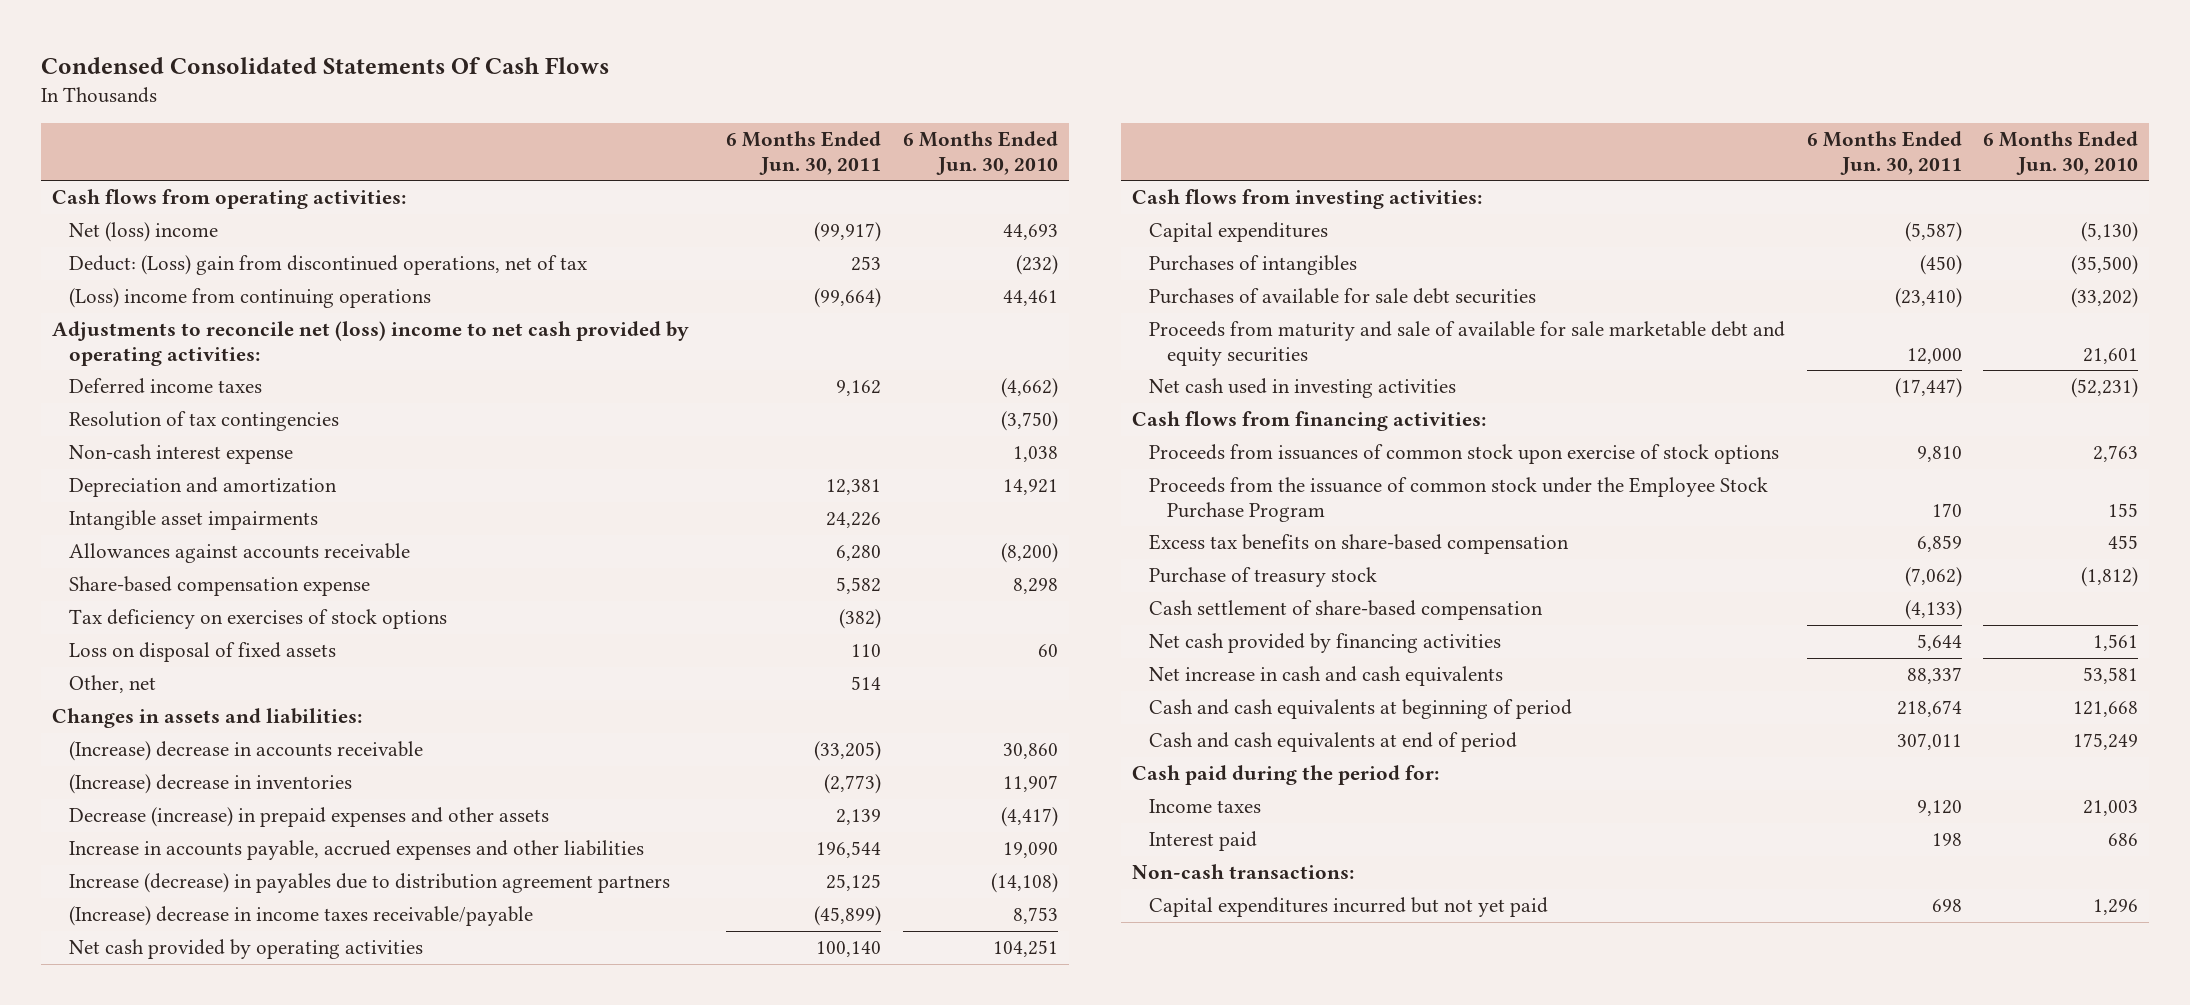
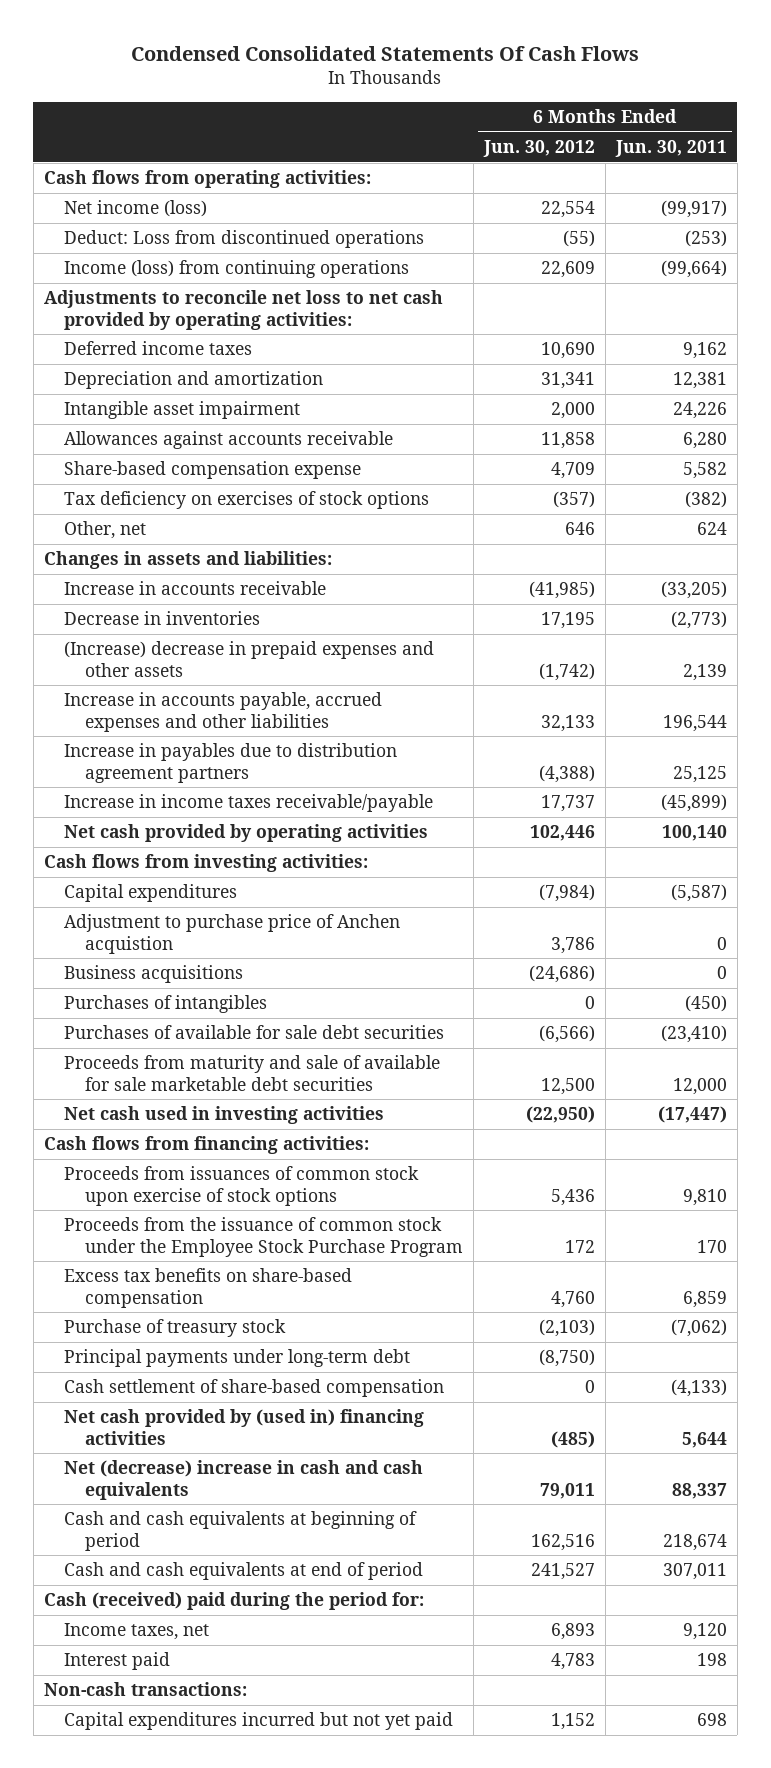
[902,131,1058,175] 6 Months Ended Jun. 30, 2010 -> none
none -> [482,140,595,158] Jun. 30, 2012
[69,222,219,243] Net (loss) income -> [64,200,208,218] Net income (loss)
[69,255,588,276] Deduct: (Loss) gain from discontinued operations, net of tax -> [64,230,425,249] Deduct: Loss from discontinued operations
[851,256,882,272] 253 -> [684,230,727,248] (253)
[69,288,432,309] (Loss) income from continuing operations -> [64,260,410,279] Income (loss) from continuing operations
[51,321,689,366] Adjustments to reconcile net (loss) income to net cash provided by operating activities: -> [43,290,443,330] Adjustments to reconcile net loss to net cash provided by operating activities:
[69,411,340,432] Resolution of tax contingencies -> none
[69,444,294,465] Non-cash interest expense -> none
[69,510,319,531] Intangible asset impairments -> [64,401,301,420] Intangible asset impairment
[69,642,337,663] Loss on disposal of fixed assets -> none
[851,676,882,691] 514 -> [696,522,727,536] 624
[69,741,424,762] (Increase) decrease in accounts receivable -> [64,581,327,596] Increase in accounts receivable
[69,774,353,795] (Increase) decrease in inventories -> [64,611,261,626] Decrease in inventories
[69,807,550,828] Decrease (increase) in prepaid expenses and other assets -> [64,641,435,677] (Increase) decrease in prepaid expenses and other assets
[69,873,671,894] Increase (decrease) in payables due to distribution agreement partners -> [64,743,398,783] Increase in payables due to distribution agreement partners
[69,906,534,927] (Increase) decrease in income taxes receivable/payable -> [64,794,434,813] Increase in income taxes receivable/payable
none -> [64,914,401,954] Adjustment to purchase price of Anchen acquistion
none -> [64,965,244,984] Business acquisitions
[1149,321,1786,366] Proceeds from maturity and sale of available for sale marketable debt and equity securities -> [64,1055,441,1091] Proceeds from maturity and sale of available for sale marketable debt securities
none -> [64,1349,411,1368] Principal payments under long-term debt
[1149,633,1502,654] Net cash provided by financing activities -> [64,1409,425,1445] Net cash provided by (used in) financing activities
[1149,666,1504,687] Net increase in cash and cash equivalents -> [64,1460,424,1500] Net (decrease) increase in cash and cash equivalents
[1132,765,1440,786] Cash paid during the period for: -> [43,1592,424,1611] Cash (received) paid during the period for:
[1149,799,1262,814] Income taxes -> [64,1623,210,1641] Income taxes, net

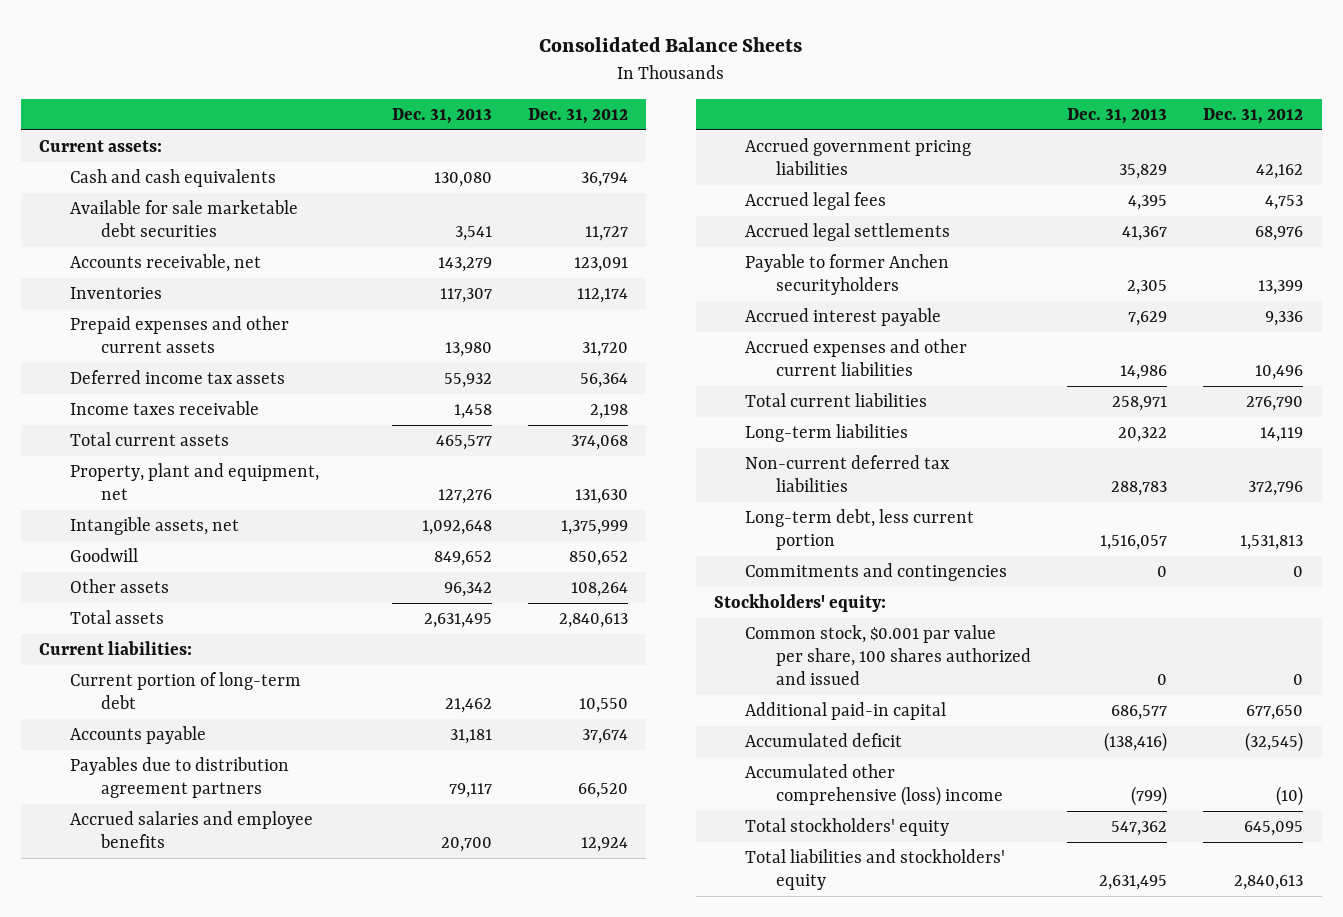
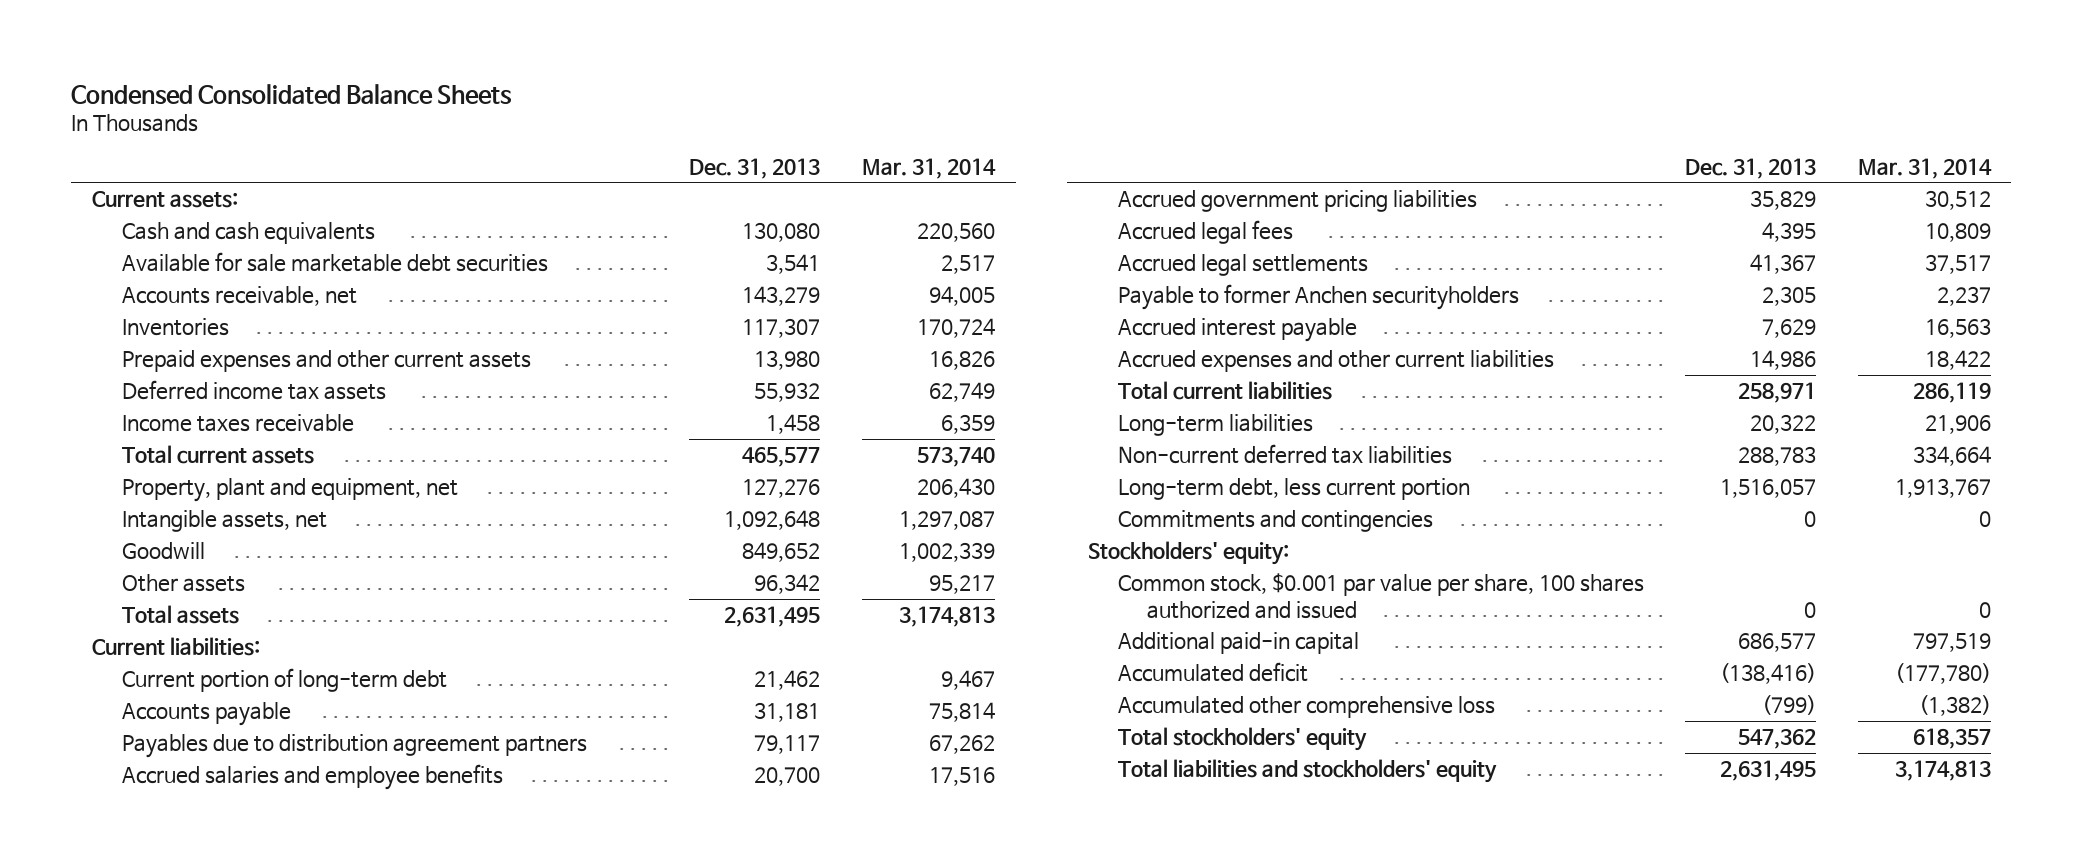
[539,37,803,53] Consolidated Balance Sheets -> [71,83,513,105] Condensed Consolidated Balance Sheets
[528,107,629,124] Dec. 31, 2012 -> none
none -> [861,158,996,180] Mar. 31, 2014
[745,764,1003,807] Accumulated other comprehensive (loss) income -> [1117,696,1495,719] Accumulated other comprehensive loss

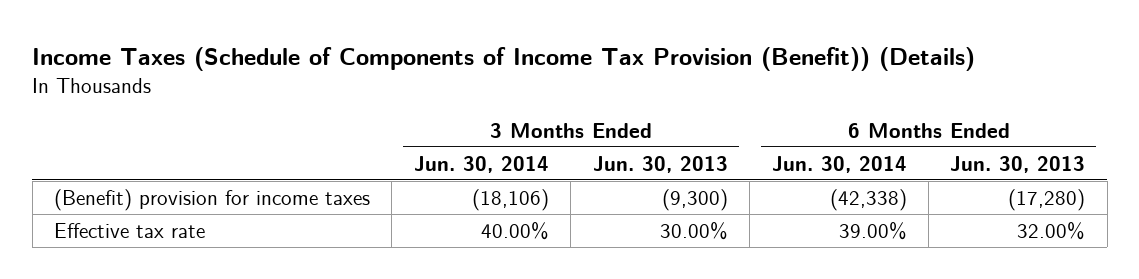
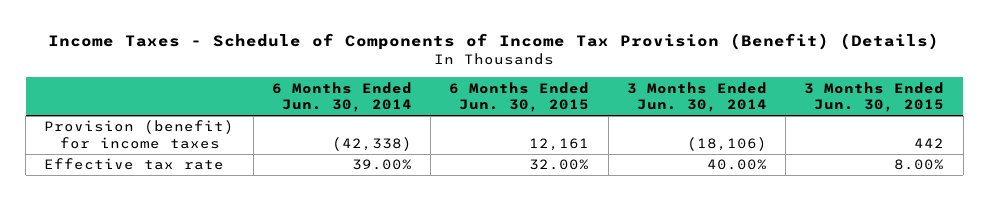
[32,46,976,71] Income Taxes (Schedule of Components of Income Tax Provision (Benefit)) (Details) -> [48,33,940,51] Income Taxes - Schedule of Components of Income Tax Provision (Benefit) (Details)
[592,155,728,173] Jun. 30, 2013 -> none
[950,155,1086,173] Jun. 30, 2013 -> none
none -> [449,81,590,113] 6 Months Ended Jun. 30, 2015
none -> [804,81,945,113] 3 Months Ended Jun. 30, 2015
[53,188,370,211] (Benefit) provision for income taxes -> [44,120,235,149] Provision (benefit) for income taxes

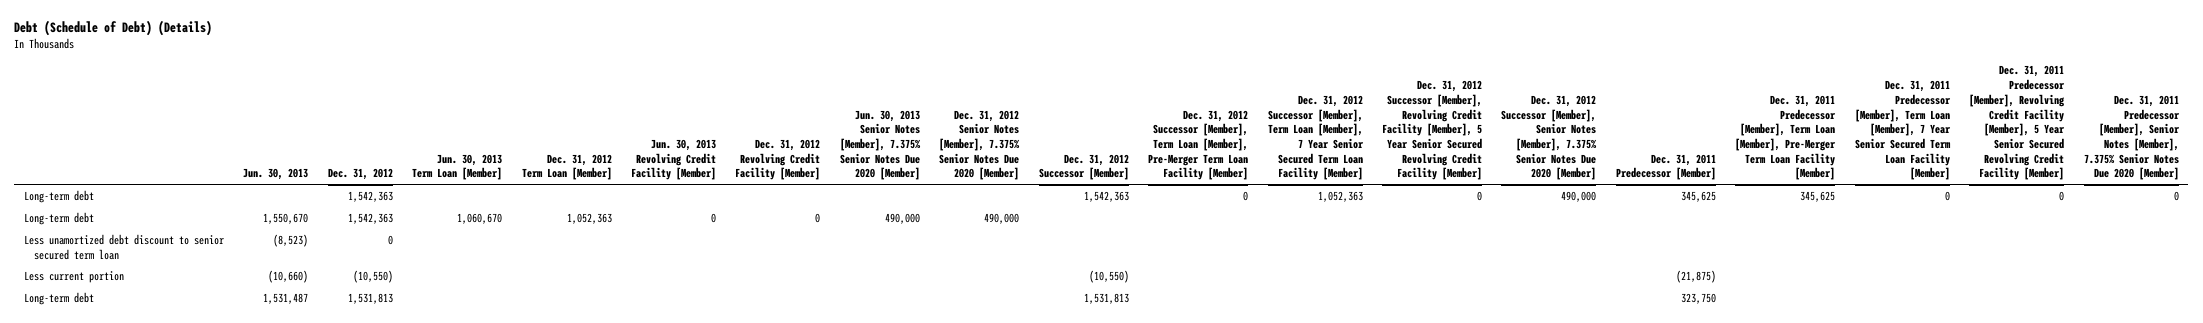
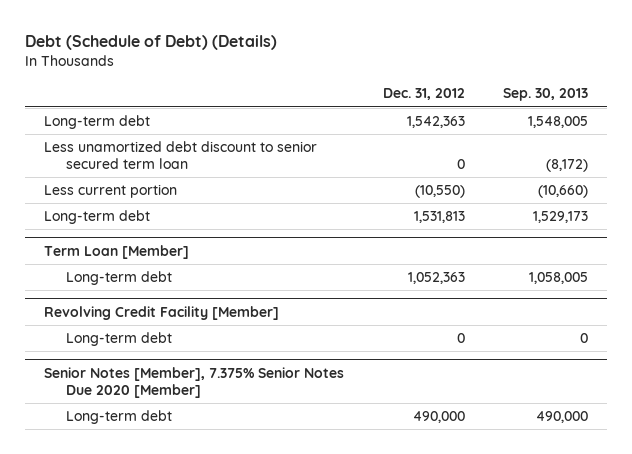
[243,168,309,181] Jun. 30, 2013 -> none
[412,153,503,181] Jun. 30, 2013 Term Loan [Member] -> none
[521,153,612,181] Dec. 31, 2012 Term Loan [Member] -> none
[631,138,717,181] Jun. 30, 2013 Revolving Credit Facility [Member] -> none
[735,138,821,181] Dec. 31, 2012 Revolving Credit Facility [Member] -> none
[839,109,921,181] Jun. 30, 2013 Senior Notes [Member], 7.375% Senior Notes Due 2020 [Member] -> none
[939,109,1021,181] Dec. 31, 2012 Senior Notes [Member], 7.375% Senior Notes Due 2020 [Member] -> none
[1038,153,1129,181] Dec. 31, 2012 Successor [Member] -> none
[1148,109,1249,181] Dec. 31, 2012 Successor [Member], Term Loan [Member], Pre-Merger Term Loan Facility [Member] -> none
[1267,94,1364,181] Dec. 31, 2012 Successor [Member], Term Loan [Member], 7 Year Senior Secured Term Loan Facility [Member] -> none
[1382,80,1483,181] Dec. 31, 2012 Successor [Member], Revolving Credit Facility [Member], 5 Year Senior Secured Revolving Credit Facility [Member] -> none
[1501,94,1598,181] Dec. 31, 2012 Successor [Member], Senior Notes [Member], 7.375% Senior Notes Due 2020 [Member] -> none
[1615,153,1716,181] Dec. 31, 2011 Predecessor [Member] -> none
[1735,94,1837,181] Dec. 31, 2011 Predecessor [Member], Term Loan [Member], Pre-Merger Term Loan Facility [Member] -> none
[1854,80,1951,181] Dec. 31, 2011 Predecessor [Member], Term Loan [Member], 7 Year Senior Secured Term Loan Facility [Member] -> none
[1969,65,2066,181] Dec. 31, 2011 Predecessor [Member], Revolving Credit Facility [Member], 5 Year Senior Secured Revolving Credit Facility [Member] -> none
[2083,94,2180,181] Dec. 31, 2011 Predecessor [Member], Senior Notes [Member], 7.375% Senior Notes Due 2020 [Member] -> none
none -> [503,88,589,102] Sep. 30, 2013
[23,211,94,225] Long-term debt -> none
none -> [44,244,190,259] Term Loan [Member]
none -> [65,271,172,286] Long-term debt
none -> [44,305,280,320] Revolving Credit Facility [Member]
none -> [65,332,172,347] Long-term debt
none -> [44,366,345,398] Senior Notes [Member], 7.375% Senior Notes Due 2020 [Member]
none -> [65,410,172,425] Long-term debt

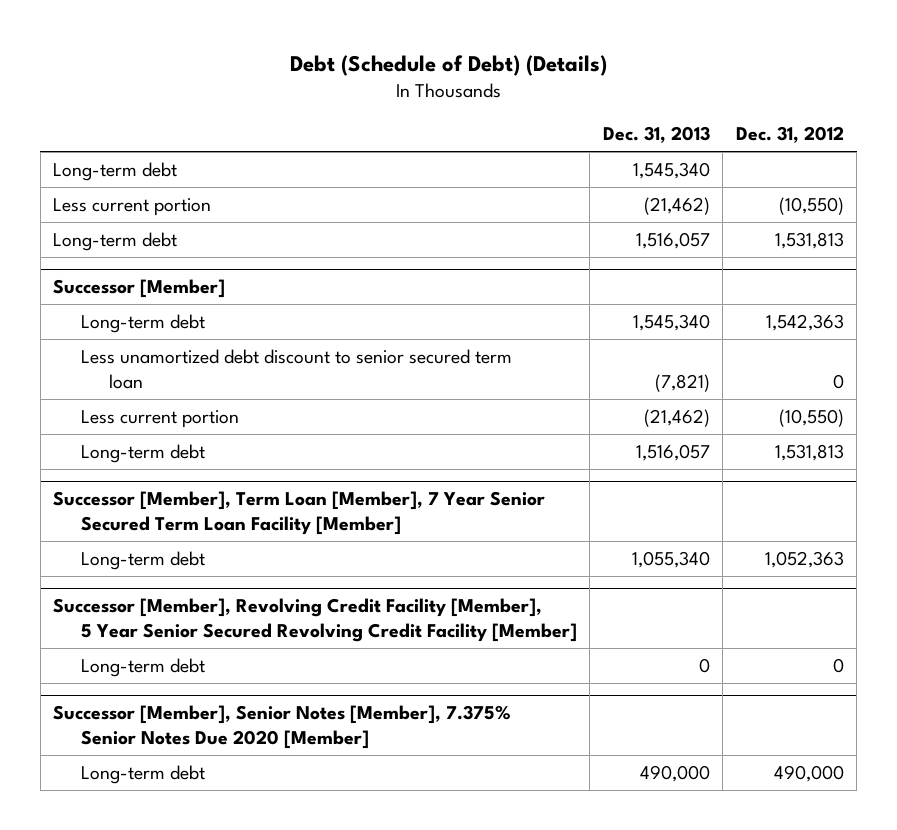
[503,88,589,102] Sep. 30, 2013 -> none
none -> [602,126,710,144] Dec. 31, 2013
none -> [53,161,178,181] Long-term debt
none -> [53,197,212,216] Less current portion
none -> [53,231,178,251] Long-term debt
none -> [53,279,226,299] Successor [Member]
[44,244,190,259] Term Loan [Member] -> none
none -> [53,491,546,535] Successor [Member], Term Loan [Member], 7 Year Senior Secured Term Loan Facility [Member]
[44,305,280,320] Revolving Credit Facility [Member] -> none
none -> [53,598,577,642] Successor [Member], Revolving Credit Facility [Member], 5 Year Senior Secured Revolving Credit Facility [Member]
[44,366,345,398] Senior Notes [Member], 7.375% Senior Notes Due 2020 [Member] -> [53,705,512,749] Successor [Member], Senior Notes [Member], 7.375% Senior Notes Due 2020 [Member]

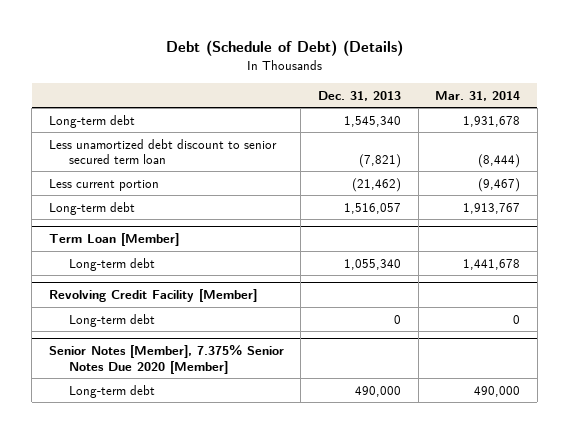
[735,126,844,144] Dec. 31, 2012 -> none
none -> [435,90,521,101] Mar. 31, 2014
[53,197,212,216] Less current portion -> none
[53,231,178,251] Long-term debt -> none
[53,279,226,299] Successor [Member] -> none
[80,313,205,333] Long-term debt -> none
[53,491,546,535] Successor [Member], Term Loan [Member], 7 Year Senior Secured Term Loan Facility [Member] -> none
none -> [48,233,179,247] Term Loan [Member]
[53,598,577,642] Successor [Member], Revolving Credit Facility [Member], 5 Year Senior Secured Revolving Credit Facility [Member] -> none
none -> [48,289,257,303] Revolving Credit Facility [Member]
[53,705,512,749] Successor [Member], Senior Notes [Member], 7.375% Senior Notes Due 2020 [Member] -> [48,345,284,374] Senior Notes [Member], 7.375% Senior Notes Due 2020 [Member]

